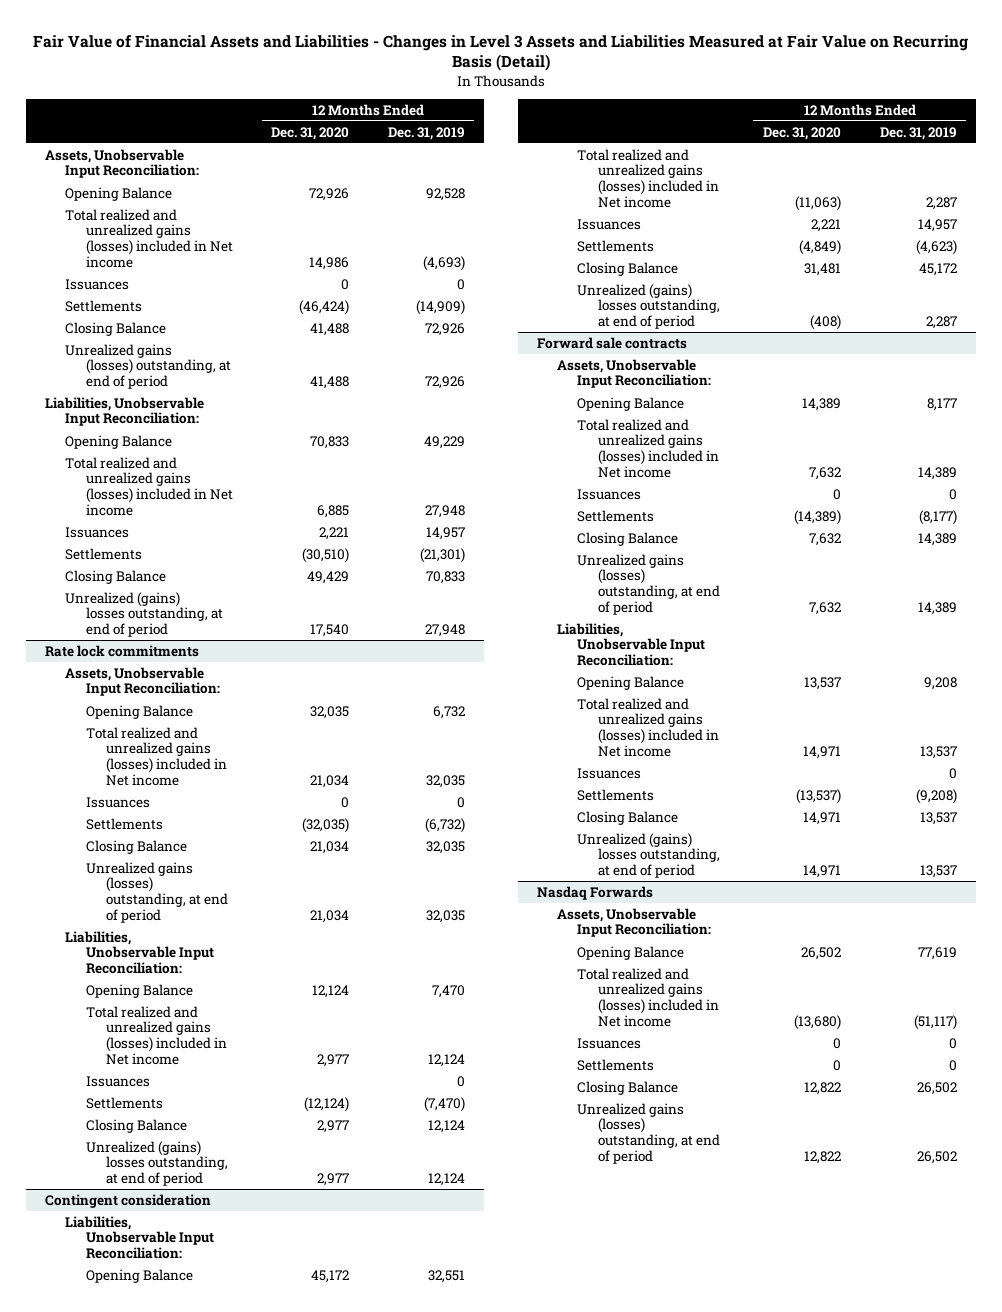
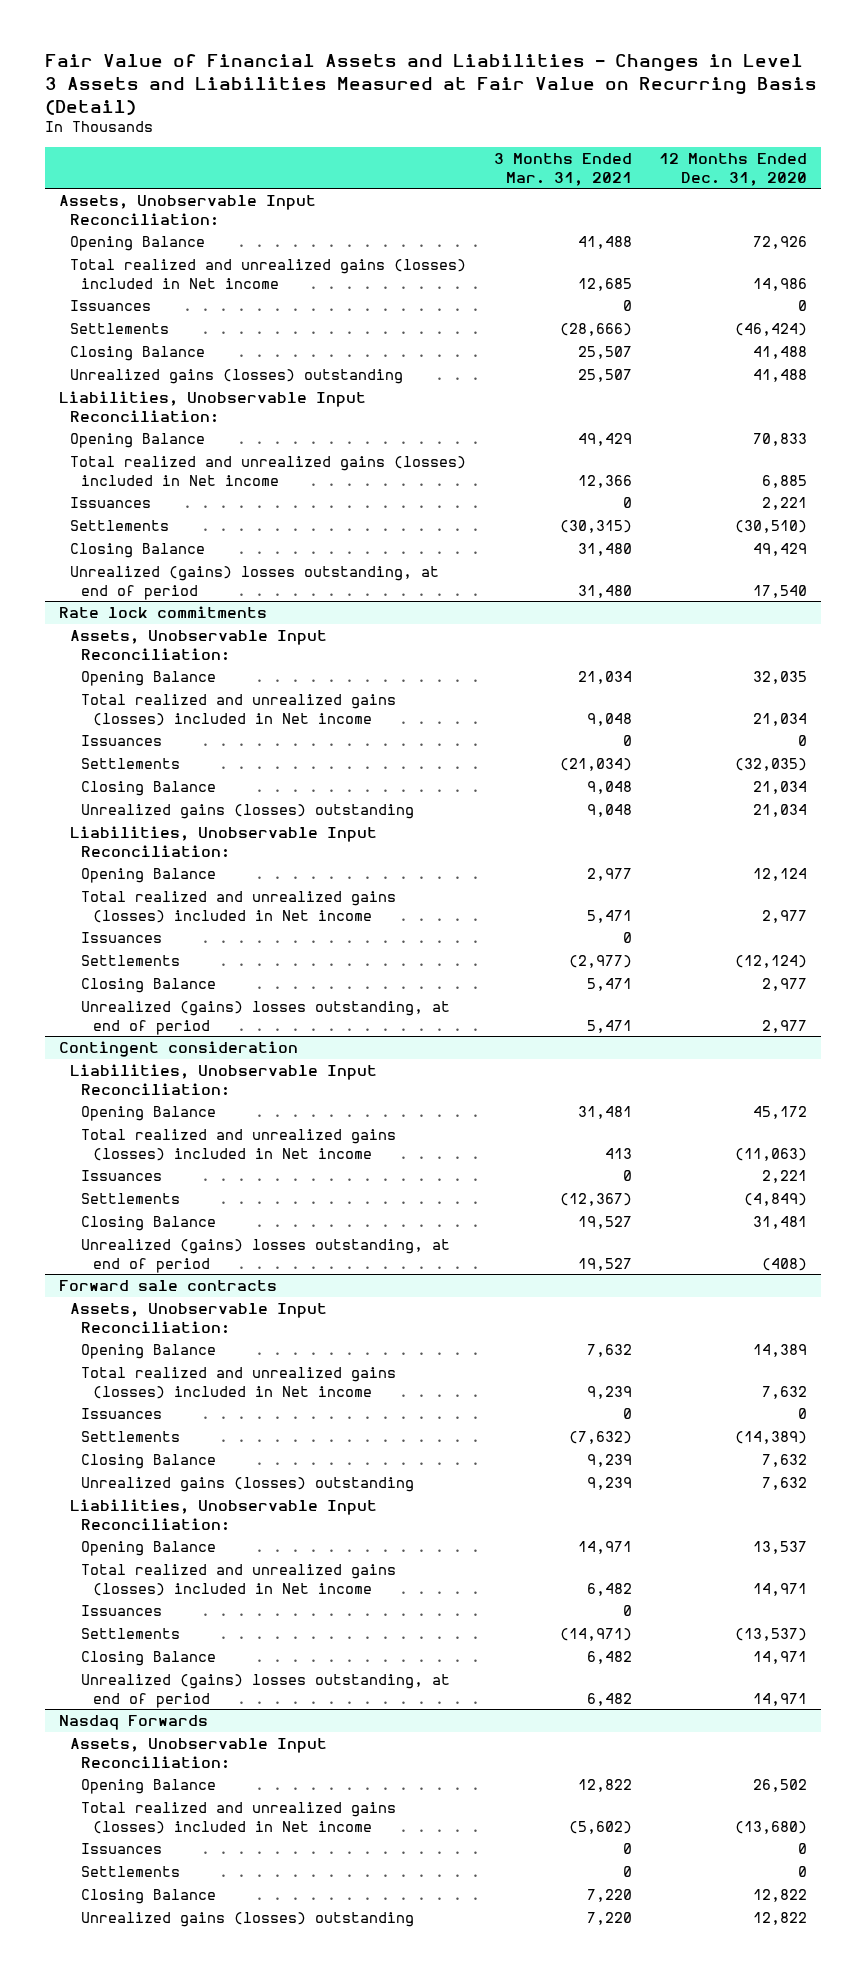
[387,126,465,140] Dec. 31, 2019 -> none
none -> [493,152,632,186] 3 Months Ended Mar. 31, 2021
[65,343,231,390] Unrealized gains (losses) outstanding, at end of period -> [70,368,404,384] Unrealized gains (losses) outstanding
[85,861,229,923] Unrealized gains (losses) outstanding, at end of period -> [81,803,415,819] Unrealized gains (losses) outstanding
[577,553,720,615] Unrealized gains (losses) outstanding, at end of period -> [81,1476,415,1492] Unrealized gains (losses) outstanding
[577,1102,720,1164] Unrealized gains (losses) outstanding, at end of period -> [81,1911,415,1927] Unrealized gains (losses) outstanding

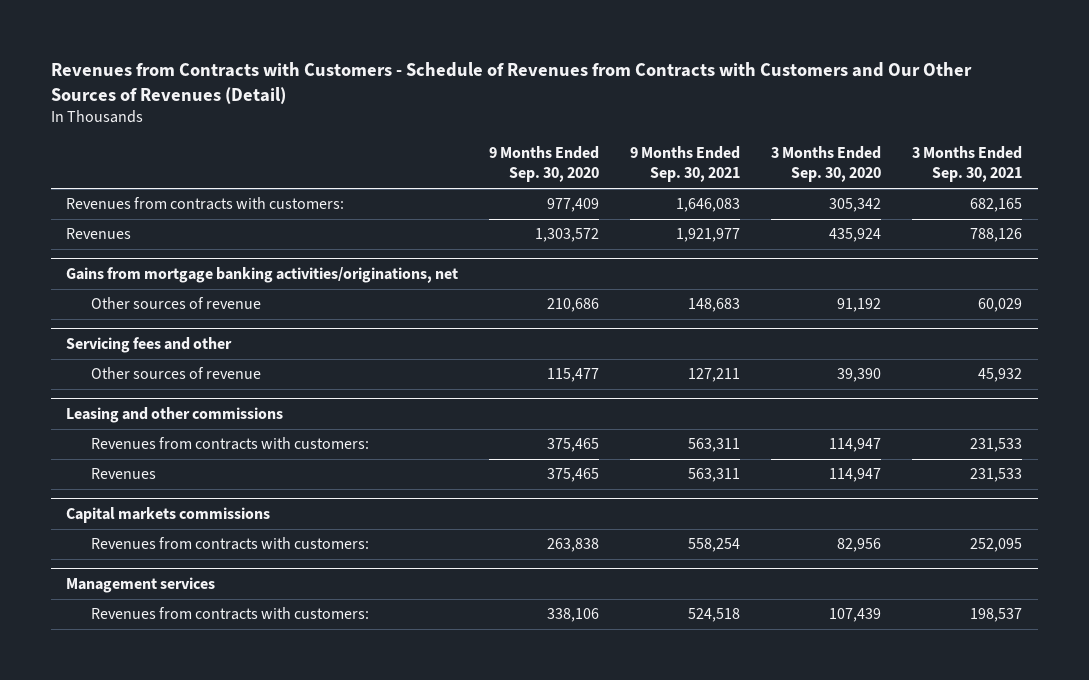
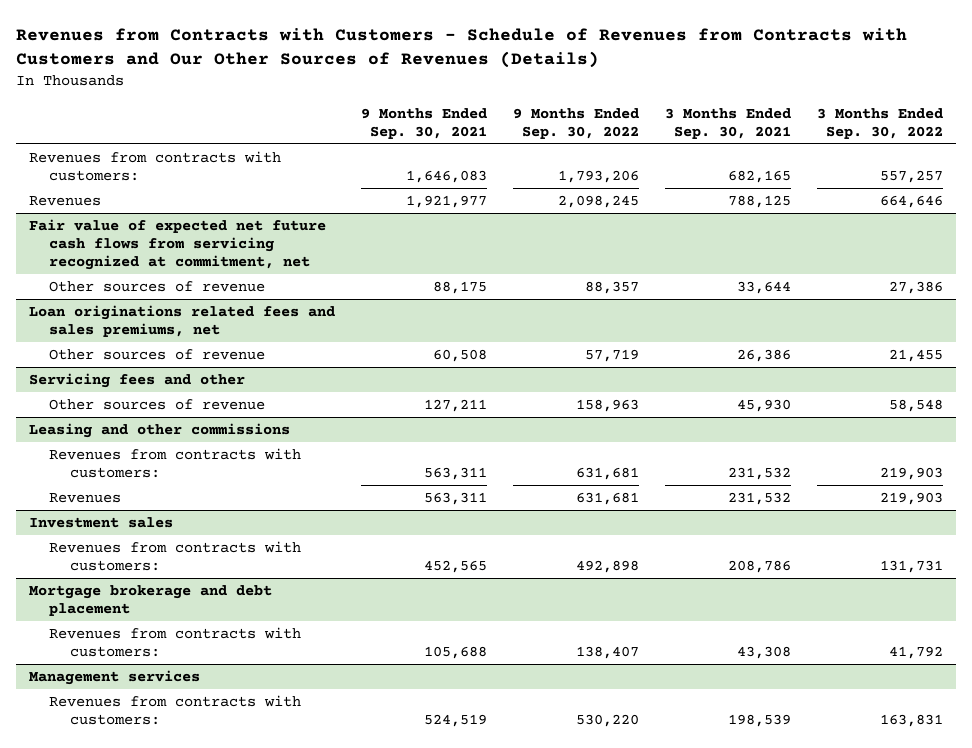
[51,61,973,104] Revenues from Contracts with Customers - Schedule of Revenues from Contracts with Customers and Our Other Sources of Revenues (Detail) -> [15,28,907,69] Revenues from Contracts with Customers - Schedule of Revenues from Contracts with Customers and Our Other Sources of Revenues (Details)
[489,146,600,183] 9 Months Ended Sep. 30, 2020 -> none
[771,146,882,183] 3 Months Ended Sep. 30, 2020 -> none
none -> [512,107,639,139] 9 Months Ended Sep. 30, 2022
none -> [816,107,943,139] 3 Months Ended Sep. 30, 2022
[66,267,459,284] Gains from mortgage banking activities/originations, net -> none
[970,228,1023,243] 788,126 -> [727,194,791,208] 788,125
none -> [28,218,326,271] Fair value of expected net future cash flows from servicing recognized at commitment, net
[688,298,741,313] 148,683 -> [432,280,487,294] 88,175
[978,298,1023,313] 60,029 -> [736,280,791,294] 33,644
none -> [28,304,335,338] Loan originations related fees and sales premiums, net
none -> [49,348,266,360] Other sources of revenue
[978,368,1023,383] 45,932 -> [736,398,791,412] 45,930
[66,507,271,524] Capital markets commissions -> none
[970,438,1023,453] 231,533 -> [727,467,791,481] 231,532
[970,468,1023,483] 231,533 -> [727,491,791,505] 231,532
none -> [28,516,173,528] Investment sales
[688,538,741,553] 558,254 -> [423,560,487,574] 452,565
[970,538,1023,553] 252,095 -> [727,560,791,574] 208,786
none -> [28,584,272,617] Mortgage brokerage and debt placement
none -> [49,626,302,658] Revenues from contracts with customers:
[688,608,741,623] 524,518 -> [423,714,487,728] 524,519
[970,608,1023,623] 198,537 -> [727,714,791,728] 198,539

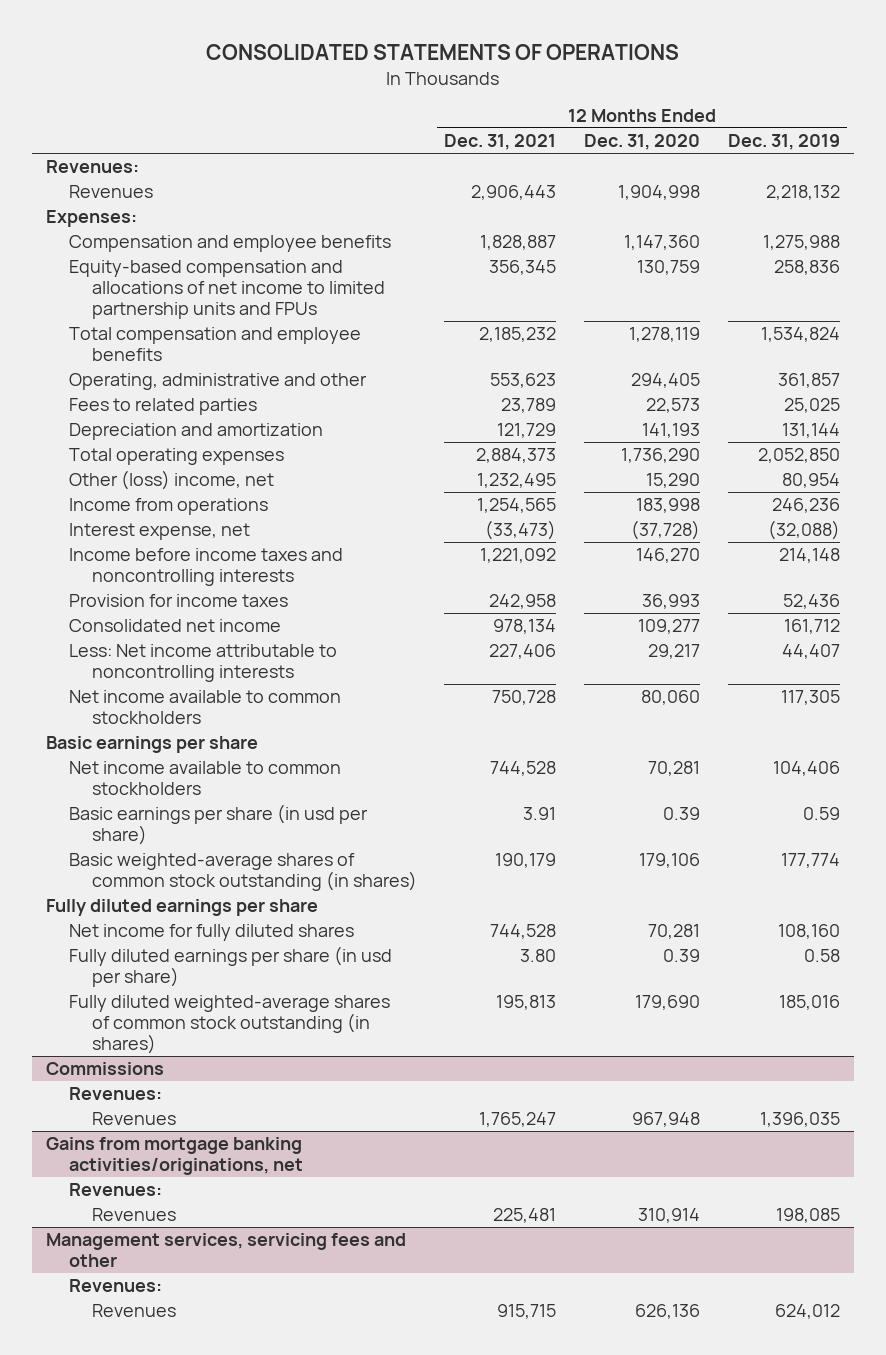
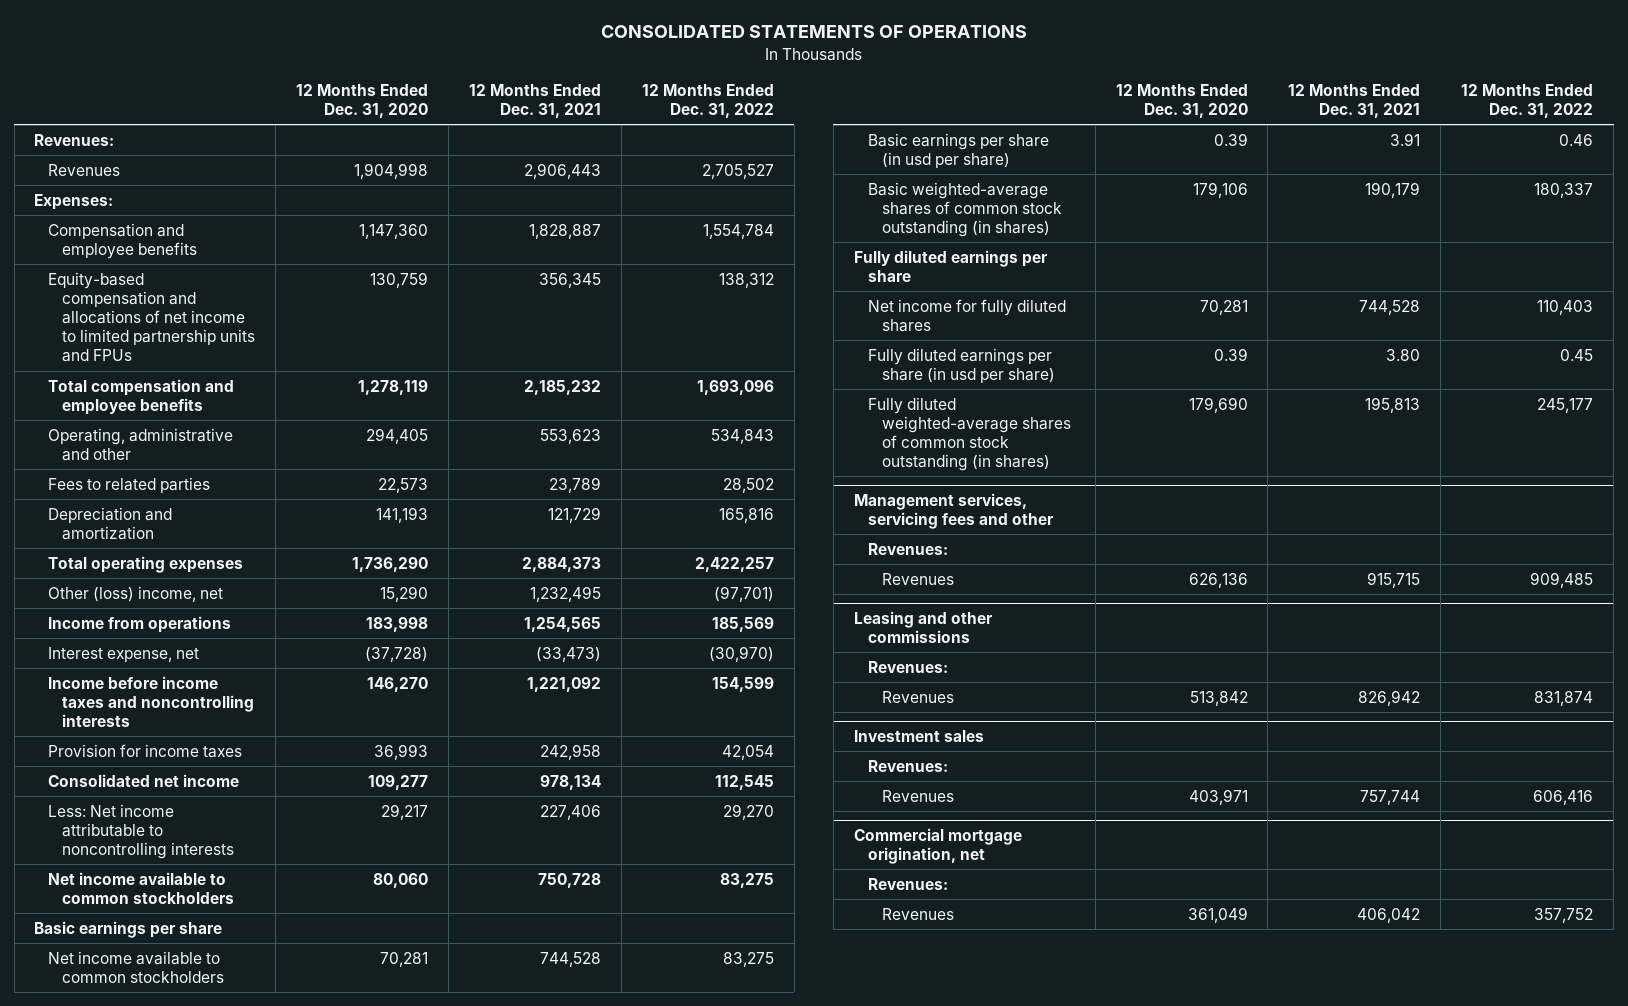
[727,134,840,151] Dec. 31, 2019 -> none
none -> [641,83,774,119] 12 Months Ended Dec. 31, 2022
[46,1062,165,1076] Commissions -> none
[68,1087,162,1101] Revenues: -> none
[91,1112,176,1126] Revenues -> none
[46,1137,303,1175] Gains from mortgage banking activities/originations, net -> none
[68,1183,162,1197] Revenues: -> none
[91,1208,176,1222] Revenues -> none
none -> [853,611,993,644] Leasing and other commissions
none -> [867,660,948,673] Revenues:
none -> [881,690,954,703] Revenues
none -> [853,730,984,743] Investment sales
none -> [867,759,948,772] Revenues:
none -> [881,789,954,802] Revenues
none -> [853,828,1022,865] Commercial mortgage origination, net
none -> [867,877,948,890] Revenues:
none -> [881,907,954,920] Revenues

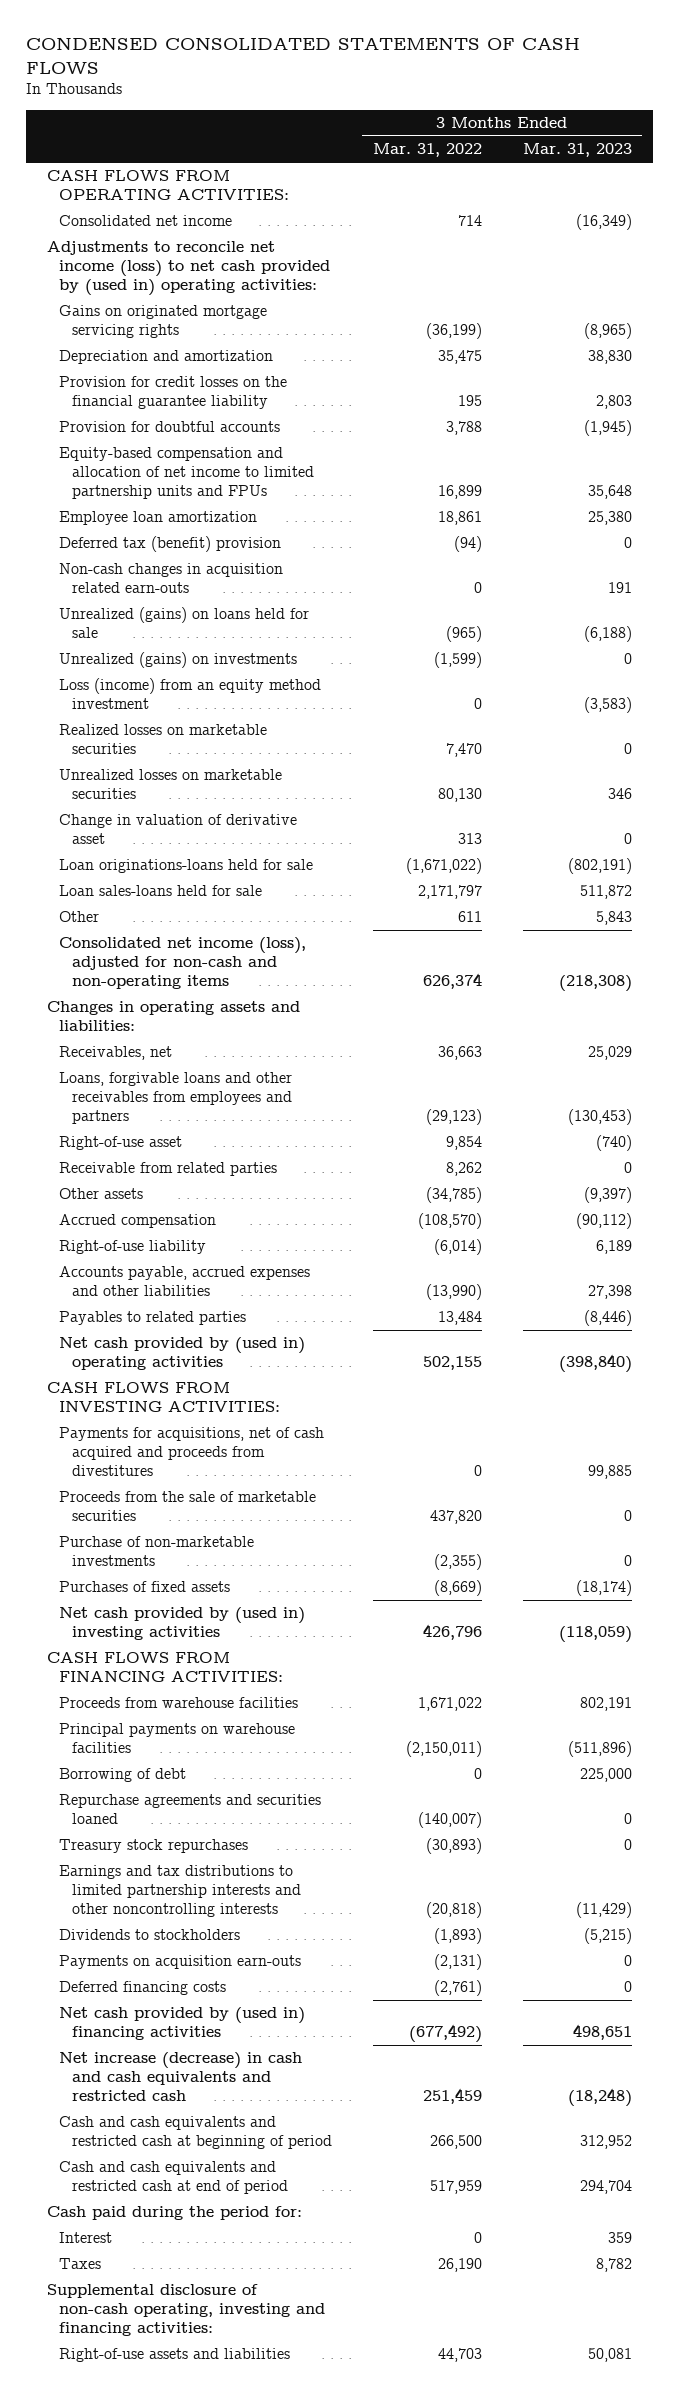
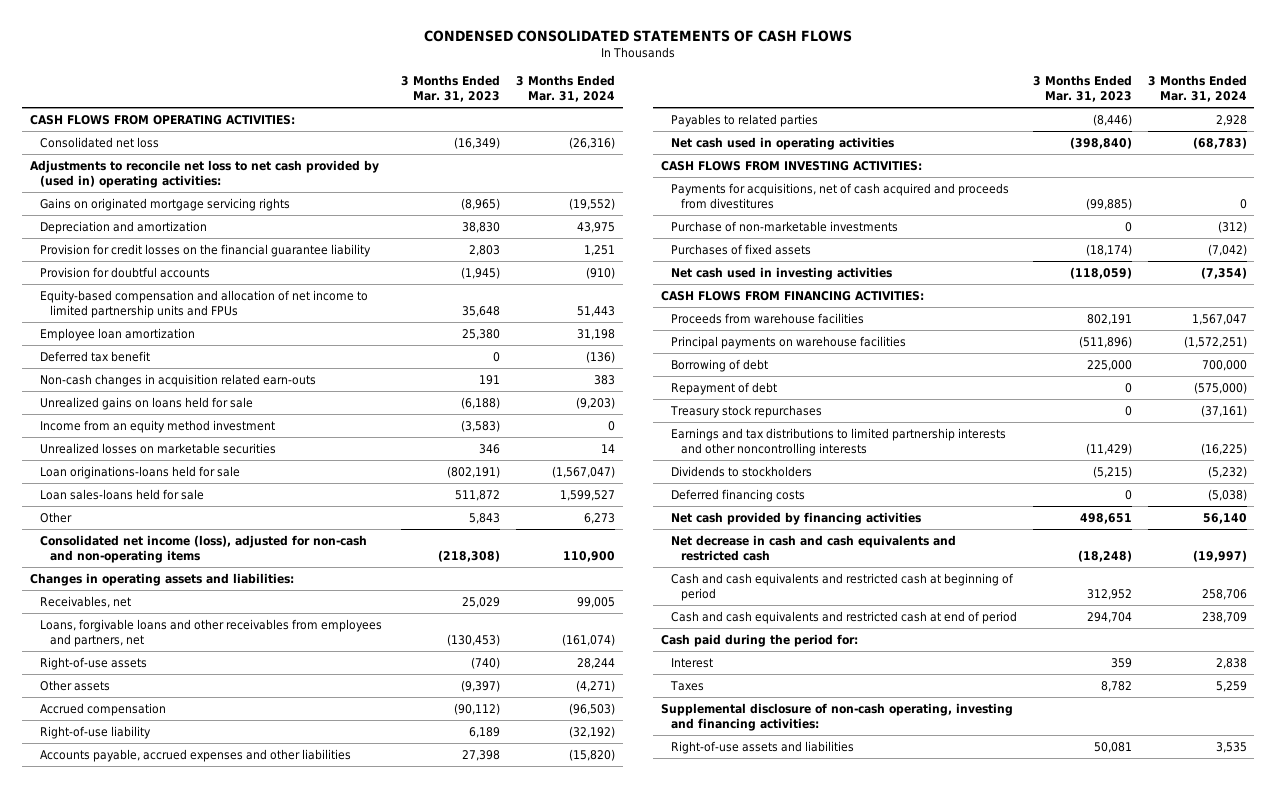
[372,143,482,158] Mar. 31, 2022 -> none
none -> [516,75,616,103] 3 Months Ended Mar. 31, 2024
[59,215,233,227] Consolidated net income -> [39,136,159,148] Consolidated net loss
[46,241,331,296] Adjustments to reconcile net income (loss) to net cash provided by (used in) operating activities: -> [29,159,379,188] Adjustments to reconcile net loss to net cash provided by (used in) operating activities:
[59,536,282,553] Deferred tax (benefit) provision -> [39,350,150,362] Deferred tax benefit
[59,652,298,669] Unrealized (gains) on investments -> none
[59,724,268,755] Realized losses on marketable securities -> none
[59,607,310,639] Unrealized (gains) on loans held for sale -> [39,396,253,410] Unrealized gains on loans held for sale
[59,678,322,710] Loss (income) from an equity method investment -> [39,419,275,433] Income from an equity method investment
[59,814,298,845] Change in valuation of derivative asset -> none
[59,1162,278,1177] Receivable from related parties -> none
[59,1072,293,1124] Loans, forgivable loans and other receivables from employees and partners -> [39,618,382,647] Loans, forgivable loans and other receivables from employees and partners, net
[59,1136,183,1151] Right-of-use asset -> [39,656,147,670] Right-of-use assets
[59,1337,306,1371] Net cash provided by (used in) operating activities -> [671,136,895,150] Net cash used in operating activities
[59,1491,317,1522] Proceeds from the sale of marketable securities -> none
[588,1464,633,1479] 99,885 -> [1085,197,1132,210] (99,885)
[59,1607,306,1641] Net cash provided by (used in) investing activities -> [671,266,893,280] Net cash used in investing activities
[59,1794,322,1825] Repurchase agreements and securities loaned -> none
none -> [671,381,778,395] Repayment of debt
[59,1955,302,1970] Payments on acquisition earn-outs -> none
[59,2007,306,2041] Net cash provided by (used in) financing activities -> [671,511,922,525] Net cash provided by financing activities
[59,2052,303,2101] Net increase (decrease) in cash and cash equivalents and restricted cash -> [671,534,957,561] Net decrease in cash and cash equivalents and restricted cash

